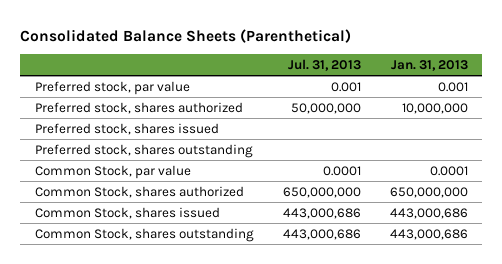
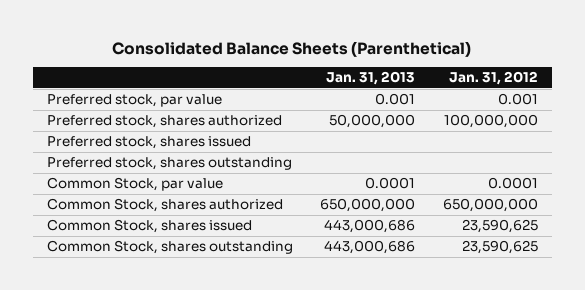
[287,59,361,72] Jul. 31, 2013 -> none
none -> [449,71,539,86] Jan. 31, 2012
[401,102,468,114] 10,000,000 -> [329,114,416,129] 50,000,000

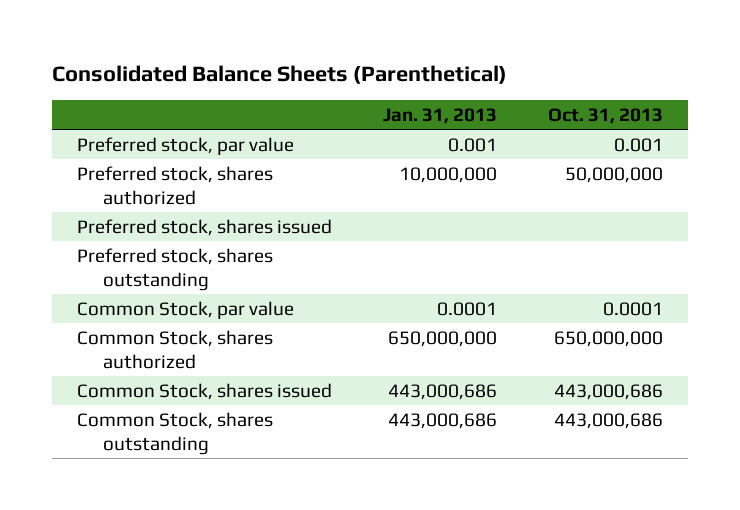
[449,71,539,86] Jan. 31, 2012 -> none
none -> [547,108,663,125] Oct. 31, 2013
[329,114,416,129] 50,000,000 -> [399,166,498,183] 10,000,000

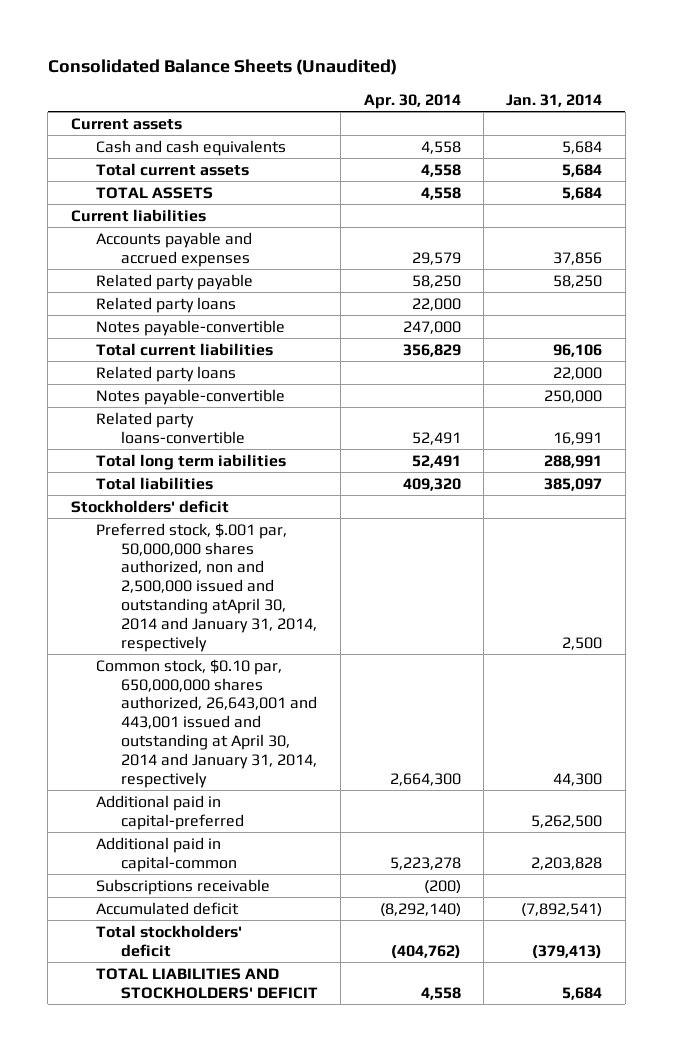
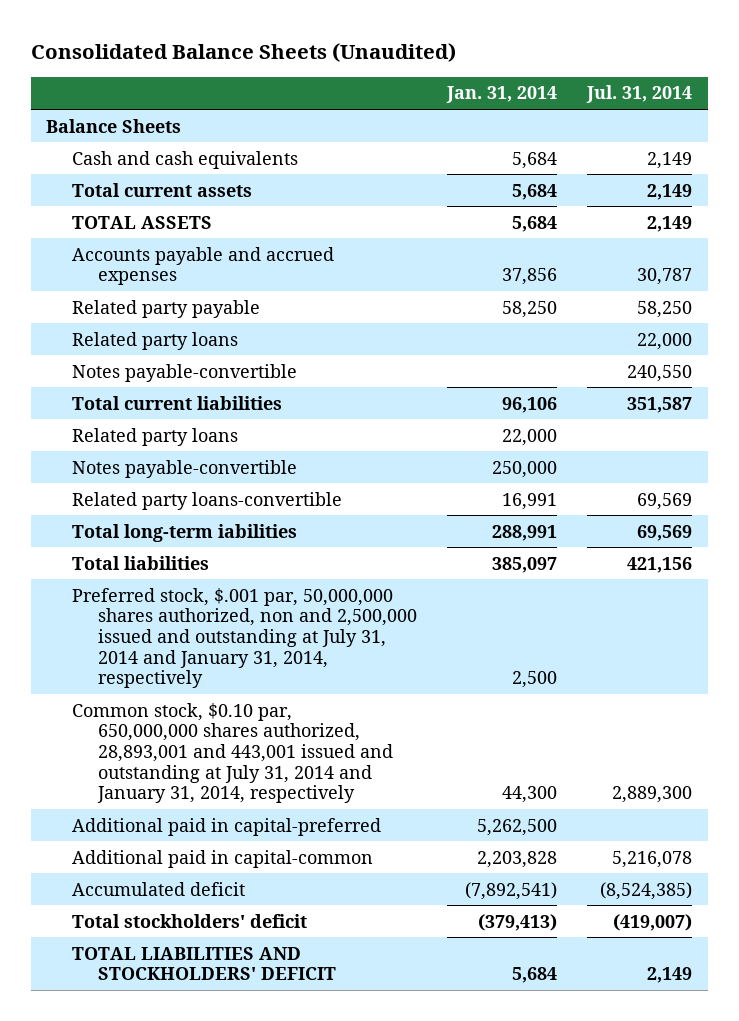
[363,93,461,109] Apr. 30, 2014 -> none
none -> [586,85,693,104] Jul. 31, 2014
[70,117,182,130] Current assets -> none
none -> [46,118,182,133] Balance Sheets
[70,208,206,222] Current liabilities -> none
[95,453,286,470] Total long term iabilities -> [71,523,297,542] Total long-term iabilities
[70,499,229,513] Stockholders' deficit -> none
[95,522,318,653] Preferred stock, $.001 par, 50,000,000 shares authorized, non and 2,500,000 issued and outstanding atApril 30, 2014 and January 31, 2014, respectively -> [71,587,417,689] Preferred stock, $.001 par, 50,000,000 shares authorized, non and 2,500,000 issued and outstanding at July 31, 2014 and January 31, 2014, respectively
[95,658,318,789] Common stock, $0.10 par, 650,000,000 shares authorized, 26,643,001 and 443,001 issued and outstanding at April 30, 2014 and January 31, 2014, respectively -> [71,702,393,804] Common stock, $0.10 par, 650,000,000 shares authorized, 28,893,001 and 443,001 issued and outstanding at July 31, 2014 and January 31, 2014, respectively
[95,878,270,895] Subscriptions receivable -> none

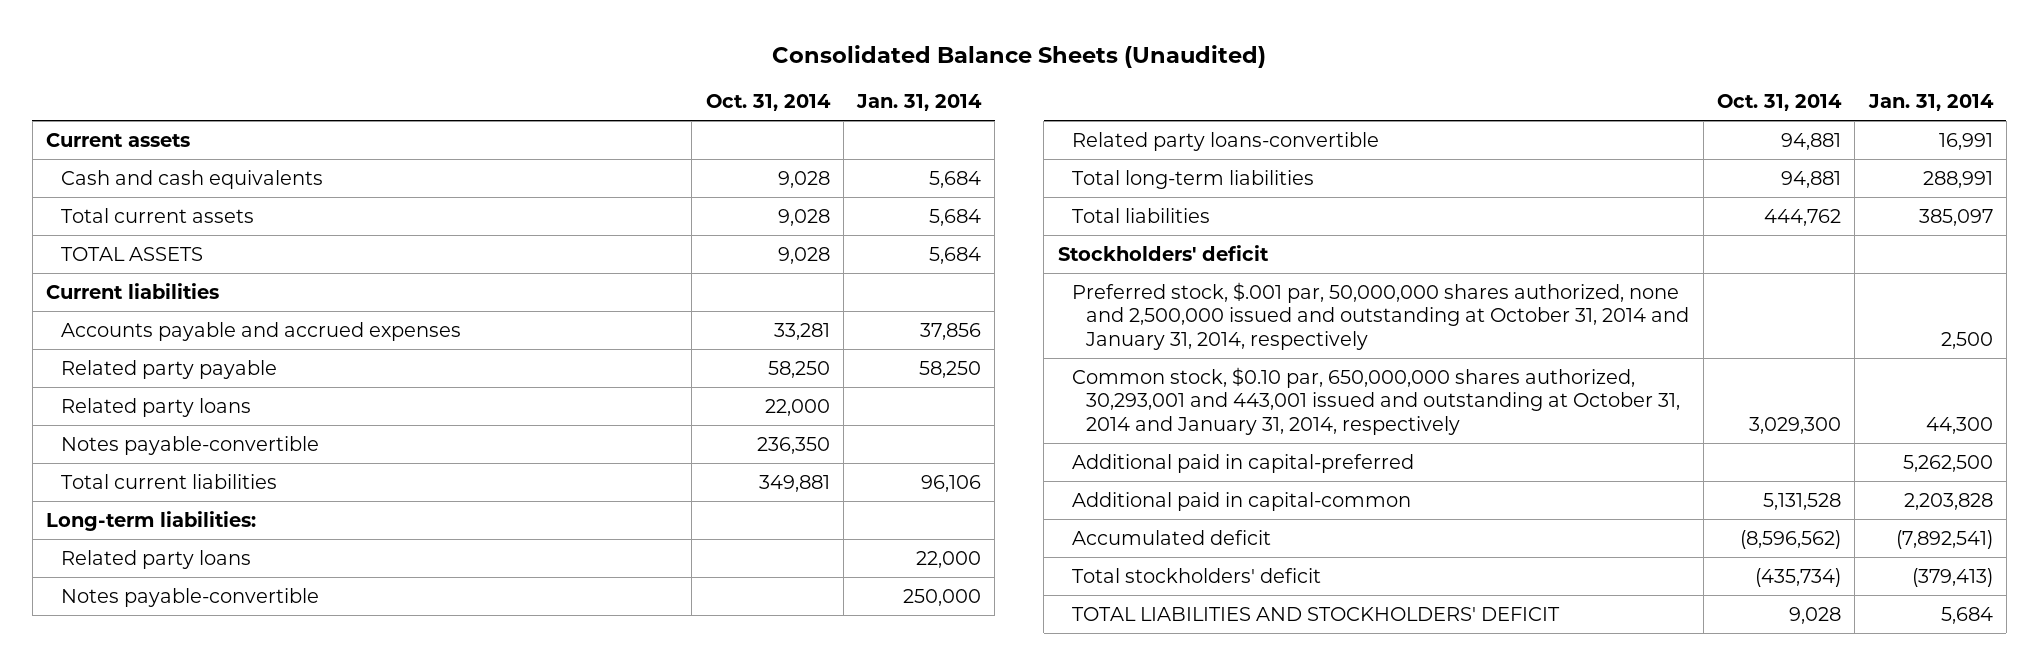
[586,85,693,104] Jul. 31, 2014 -> none
none -> [705,94,831,112] Oct. 31, 2014
[46,118,182,133] Balance Sheets -> none
none -> [46,132,191,147] Current assets
none -> [46,282,220,299] Current liabilities
none -> [46,510,257,531] Long-term liabilities:
[71,523,297,542] Total long-term iabilities -> [1071,169,1314,189] Total long-term liabilities
none -> [1057,244,1269,261] Stockholders' deficit
[71,587,417,689] Preferred stock, $.001 par, 50,000,000 shares authorized, non and 2,500,000 issued and outstanding at July 31, 2014 and January 31, 2014, respectively -> [1071,281,1690,351] Preferred stock, $.001 par, 50,000,000 shares authorized, none and 2,500,000 issued and outstanding at October 31, 2014 and January 31, 2014, respectively
[71,702,393,804] Common stock, $0.10 par, 650,000,000 shares authorized, 28,893,001 and 443,001 issued and outstanding at July 31, 2014 and January 31, 2014, respectively -> [1071,366,1681,436] Common stock, $0.10 par, 650,000,000 shares authorized, 30,293,001 and 443,001 issued and outstanding at October 31, 2014 and January 31, 2014, respectively

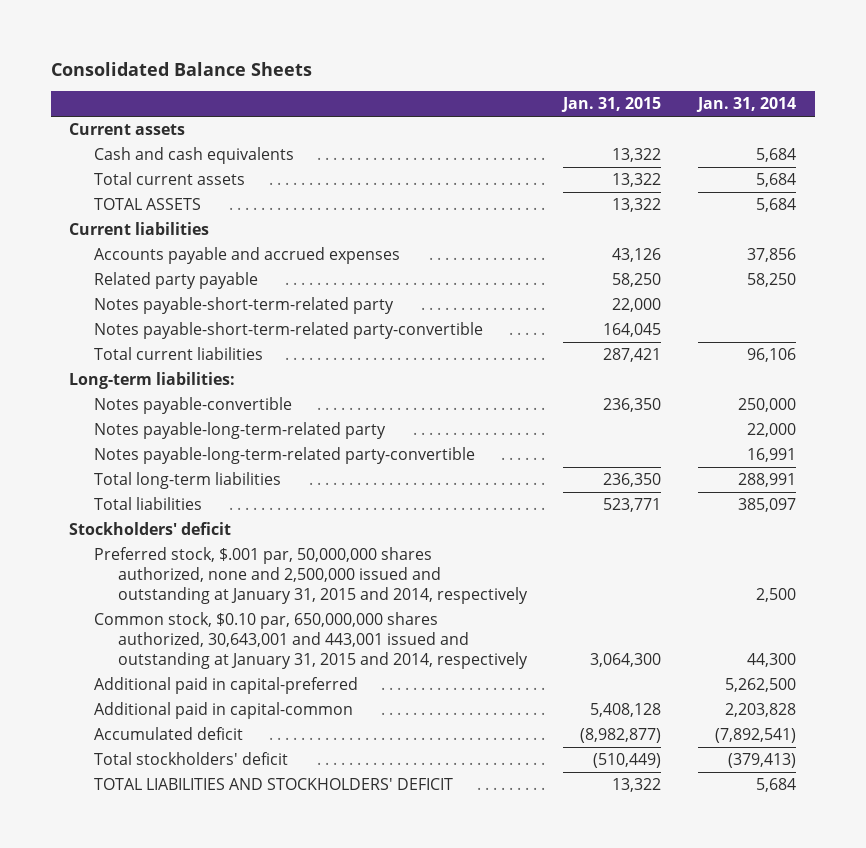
[772,44,1267,68] Consolidated Balance Sheets (Unaudited) -> [51,61,313,76] Consolidated Balance Sheets
[705,94,831,112] Oct. 31, 2014 -> none
none -> [561,97,662,113] Jan. 31, 2015
[60,435,319,455] Notes payable-convertible -> none
[60,397,251,417] Related party loans -> [93,296,394,314] Notes payable-short-term-related party
none -> [93,321,483,339] Notes payable-short-term-related party-convertible
[60,549,251,569] Related party loans -> none
none -> [93,421,386,439] Notes payable-long-term-related party
[1071,131,1379,151] Related party loans-convertible -> [93,446,475,464] Notes payable-long-term-related party-convertible
[1071,281,1690,351] Preferred stock, $.001 par, 50,000,000 shares authorized, none and 2,500,000 issued and outstanding at October 31, 2014 and January 31, 2014, respectively -> [93,546,528,605] Preferred stock, $.001 par, 50,000,000 shares authorized, none and 2,500,000 issued and outstanding at January 31, 2015 and 2014, respectively
[1071,366,1681,436] Common stock, $0.10 par, 650,000,000 shares authorized, 30,293,001 and 443,001 issued and outstanding at October 31, 2014 and January 31, 2014, respectively -> [93,611,528,670] Common stock, $0.10 par, 650,000,000 shares authorized, 30,643,001 and 443,001 issued and outstanding at January 31, 2015 and 2014, respectively

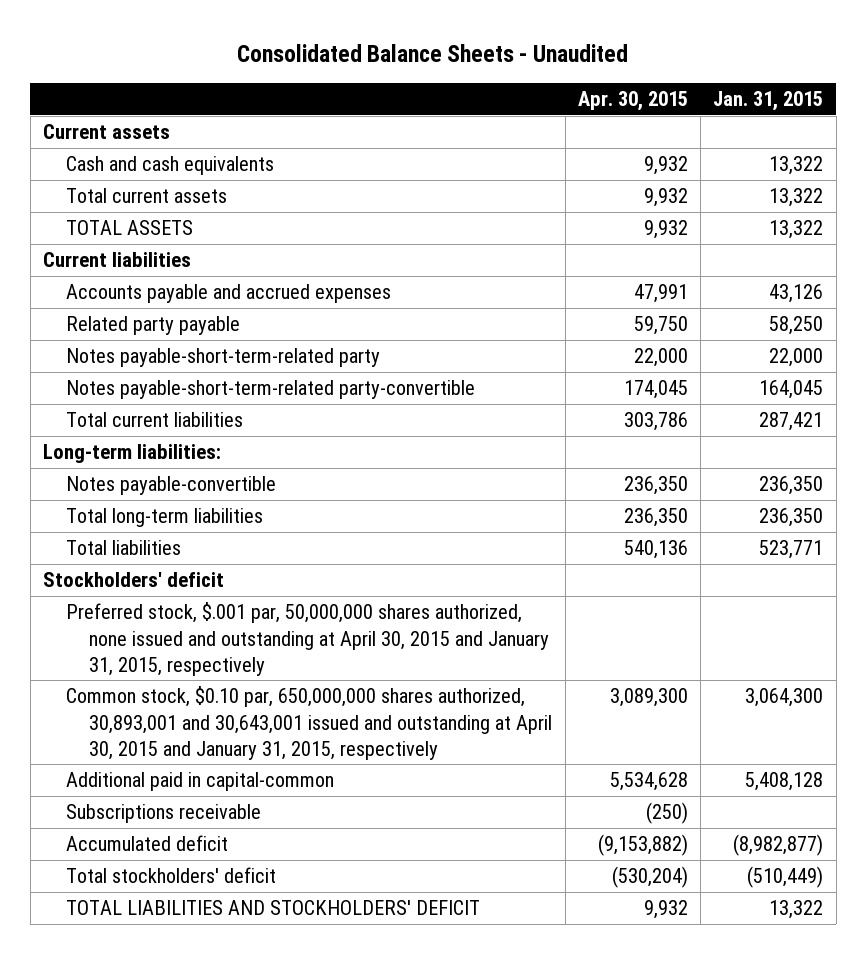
[51,61,313,76] Consolidated Balance Sheets -> [237,44,629,63] Consolidated Balance Sheets - Unaudited
[696,97,797,113] Jan. 31, 2014 -> none
none -> [577,91,688,112] Apr. 30, 2015
[93,421,386,439] Notes payable-long-term-related party -> none
[93,446,475,464] Notes payable-long-term-related party-convertible -> none
[93,676,358,694] Additional paid in capital-preferred -> none
[93,546,528,605] Preferred stock, $.001 par, 50,000,000 shares authorized, none and 2,500,000 issued and outstanding at January 31, 2015 and 2014, respectively -> [66,602,550,676] Preferred stock, $.001 par, 50,000,000 shares authorized, none issued and outstanding at April 30, 2015 and January 31, 2015, respectively
[93,611,528,670] Common stock, $0.10 par, 650,000,000 shares authorized, 30,643,001 and 443,001 issued and outstanding at January 31, 2015 and 2014, respectively -> [66,686,553,760] Common stock, $0.10 par, 650,000,000 shares authorized, 30,893,001 and 30,643,001 issued and outstanding at April 30, 2015 and January 31, 2015, respectively
none -> [66,804,262,824] Subscriptions receivable

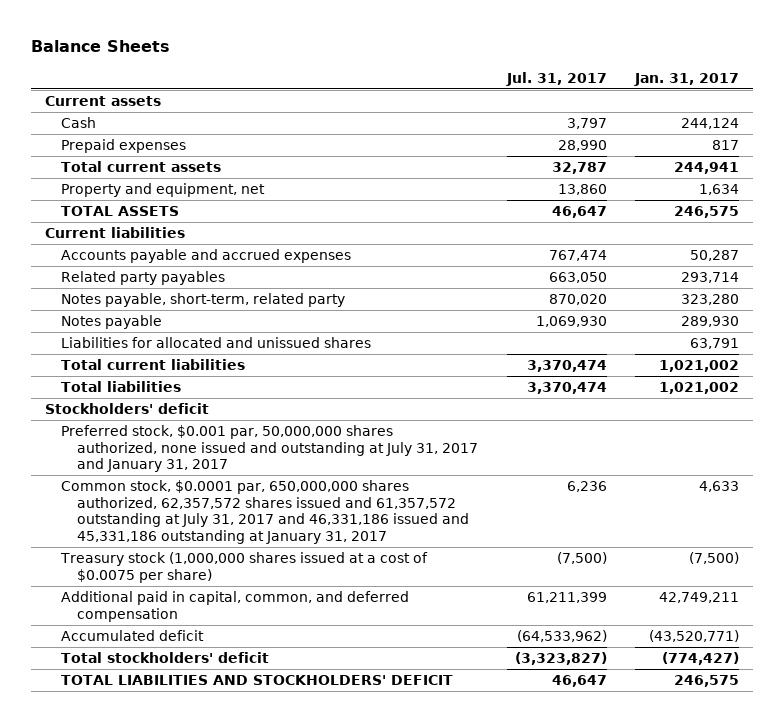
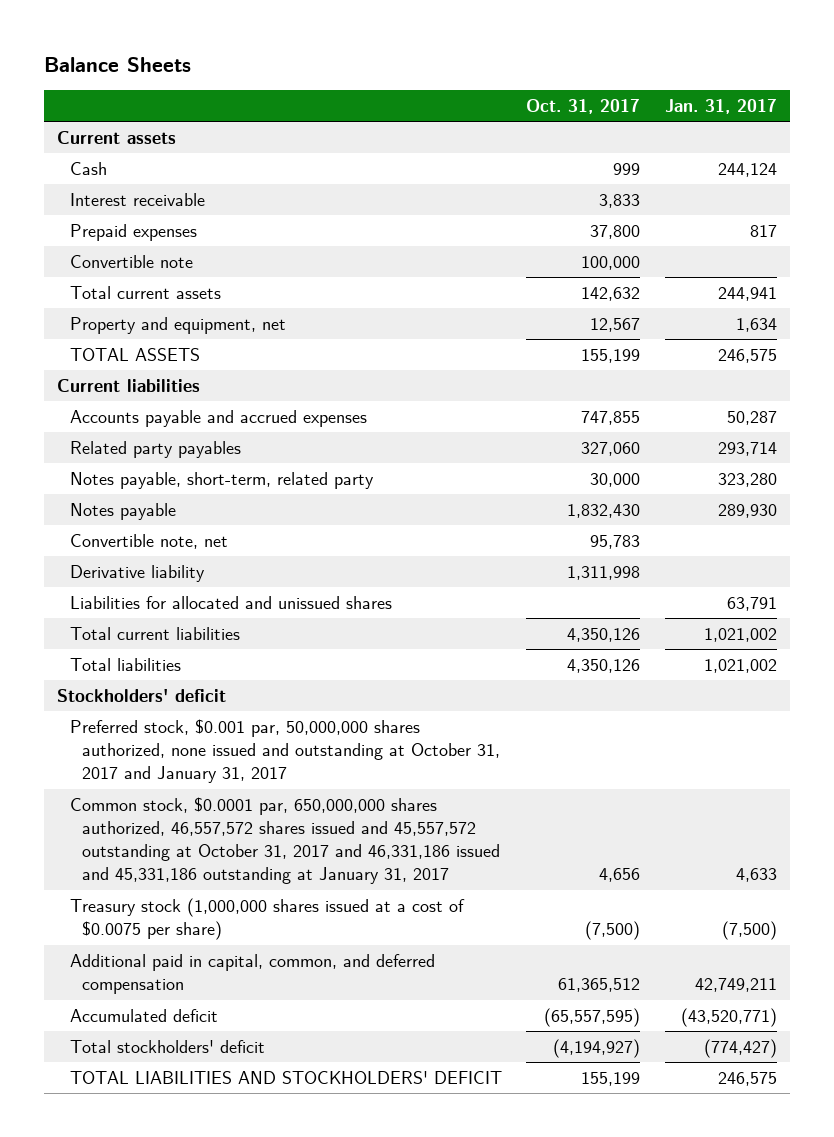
[505,71,607,86] Jul. 31, 2017 -> none
none -> [526,98,641,114] Oct. 31, 2017
none -> [69,192,205,206] Interest receivable
none -> [69,254,193,268] Convertible note
none -> [69,533,228,549] Convertible note, net
none -> [69,564,205,582] Derivative liability
[61,425,479,473] Preferred stock, $0.001 par, 50,000,000 shares authorized, none issued and outstanding at July 31, 2017 and January 31, 2017 -> [69,718,501,784] Preferred stock, $0.001 par, 50,000,000 shares authorized, none issued and outstanding at October 31, 2017 and January 31, 2017
[61,480,470,544] Common stock, $0.0001 par, 650,000,000 shares authorized, 62,357,572 shares issued and 61,357,572 outstanding at July 31, 2017 and 46,331,186 issued and 45,331,186 outstanding at January 31, 2017 -> [69,796,501,885] Common stock, $0.0001 par, 650,000,000 shares authorized, 46,557,572 shares issued and 45,557,572 outstanding at October 31, 2017 and 46,331,186 issued and 45,331,186 outstanding at January 31, 2017

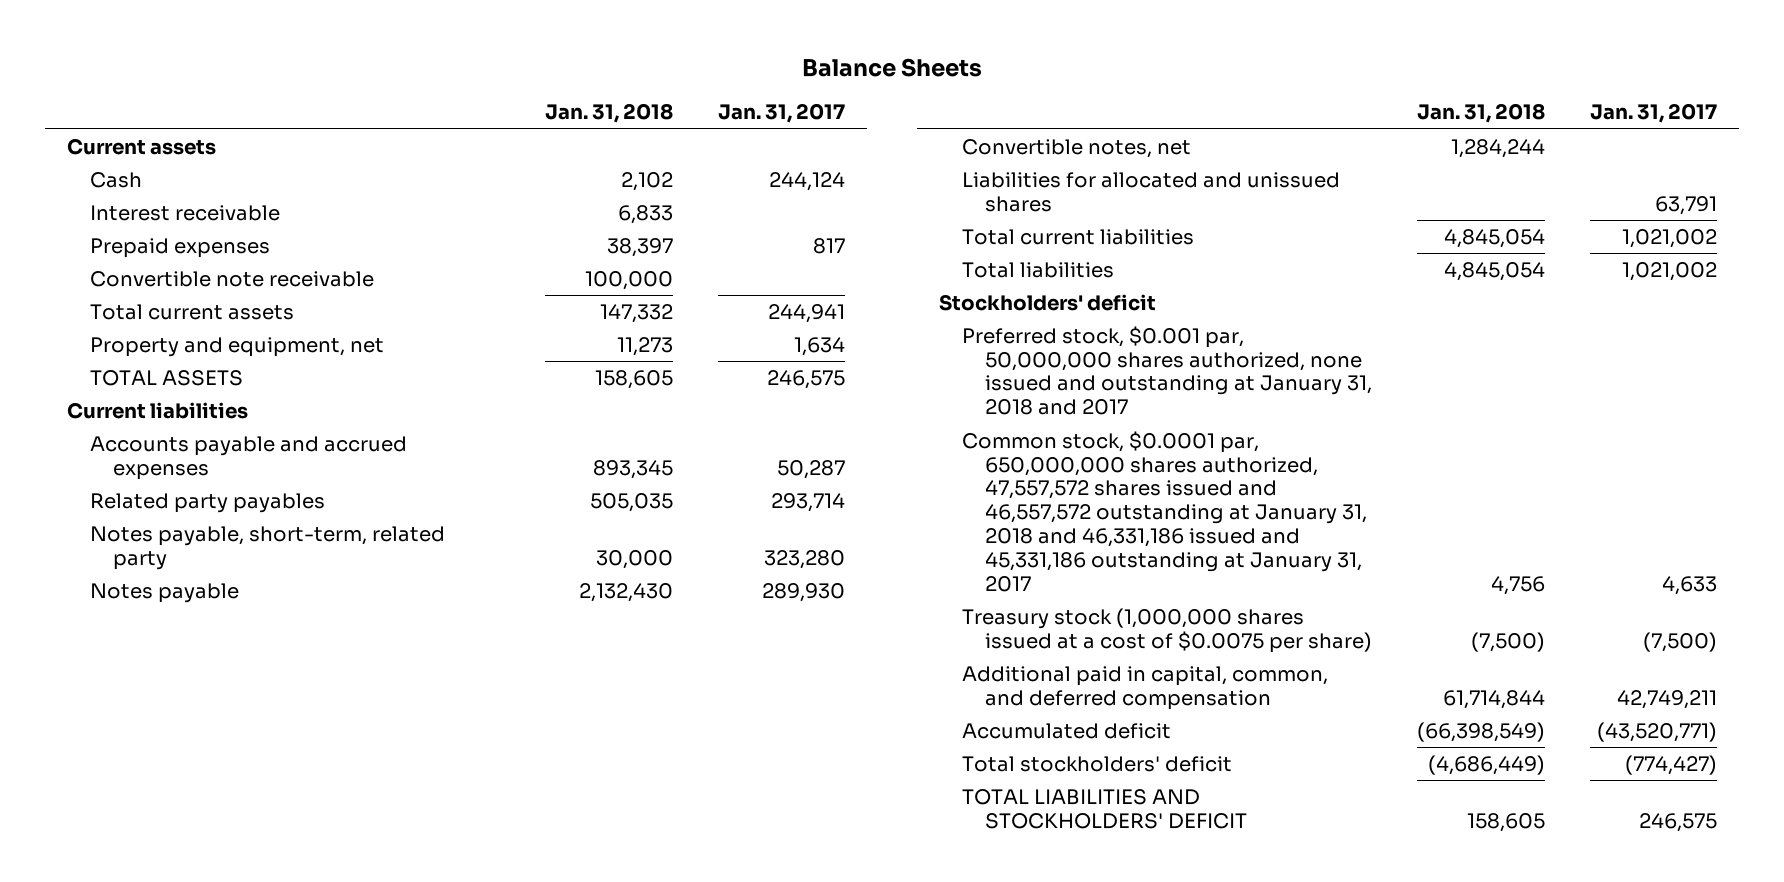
[526,98,641,114] Oct. 31, 2017 -> none
none -> [544,103,673,124] Jan. 31, 2018
[69,254,193,268] Convertible note -> [90,270,375,287] Convertible note receivable
[69,564,205,582] Derivative liability -> none
[69,533,228,549] Convertible note, net -> [962,138,1192,158] Convertible notes, net
[69,718,501,784] Preferred stock, $0.001 par, 50,000,000 shares authorized, none issued and outstanding at October 31, 2017 and January 31, 2017 -> [962,325,1372,416] Preferred stock, $0.001 par, 50,000,000 shares authorized, none issued and outstanding at January 31, 2018 and 2017
[69,796,501,885] Common stock, $0.0001 par, 650,000,000 shares authorized, 46,557,572 shares issued and 45,557,572 outstanding at October 31, 2017 and 46,331,186 issued and 45,331,186 outstanding at January 31, 2017 -> [962,430,1367,593] Common stock, $0.0001 par, 650,000,000 shares authorized, 47,557,572 shares issued and 46,557,572 outstanding at January 31, 2018 and 46,331,186 issued and 45,331,186 outstanding at January 31, 2017

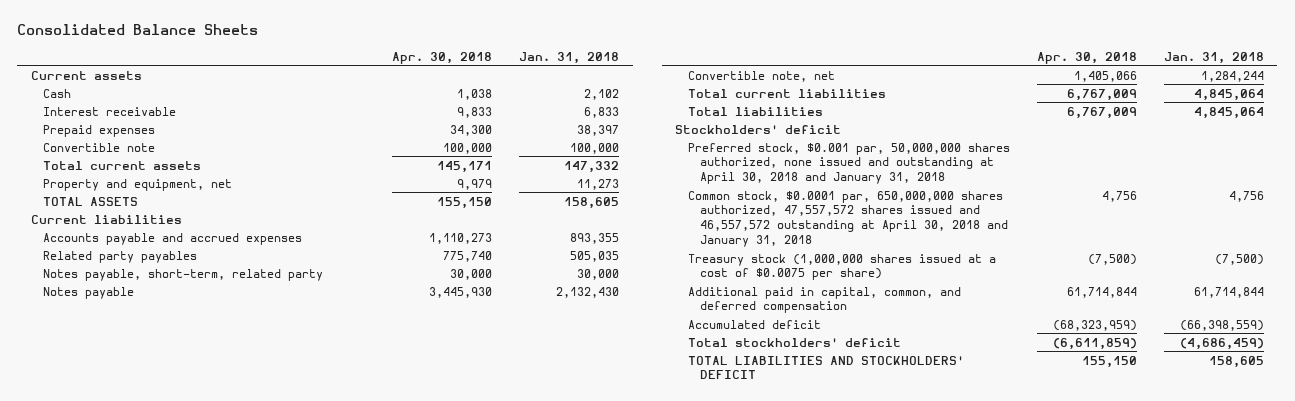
[802,57,983,77] Balance Sheets -> [17,24,259,36] Consolidated Balance Sheets
[717,103,845,124] Jan. 31, 2017 -> none
none -> [392,51,493,64] Apr. 30, 2018
[90,270,375,287] Convertible note receivable -> [43,142,156,152] Convertible note
[592,459,673,479] 893,345 -> [570,232,620,244] 893,355
[962,171,1341,212] Liabilities for allocated and unissued shares -> none
[962,138,1192,158] Convertible notes, net -> [687,70,835,82] Convertible note, net
[1443,228,1545,248] 4,845,054 -> [1193,88,1264,101] 4,845,064
[1443,261,1545,281] 4,845,054 -> [1193,106,1264,119] 4,845,064
[962,325,1372,416] Preferred stock, $0.001 par, 50,000,000 shares authorized, none issued and outstanding at January 31, 2018 and 2017 -> [687,142,1010,185] Preferred stock, $0.001 par, 50,000,000 shares authorized, none issued and outstanding at April 30, 2018 and January 31, 2018
[962,430,1367,593] Common stock, $0.0001 par, 650,000,000 shares authorized, 47,557,572 shares issued and 46,557,572 outstanding at January 31, 2018 and 46,331,186 issued and 45,331,186 outstanding at January 31, 2017 -> [687,190,1009,248] Common stock, $0.0001 par, 650,000,000 shares authorized, 47,557,572 shares issued and 46,557,572 outstanding at April 30, 2018 and January 31, 2018
[1416,721,1545,742] (66,398,549) -> [1179,319,1264,331] (66,398,559)
[1427,754,1545,775] (4,686,449) -> [1179,337,1264,350] (4,686,459)

